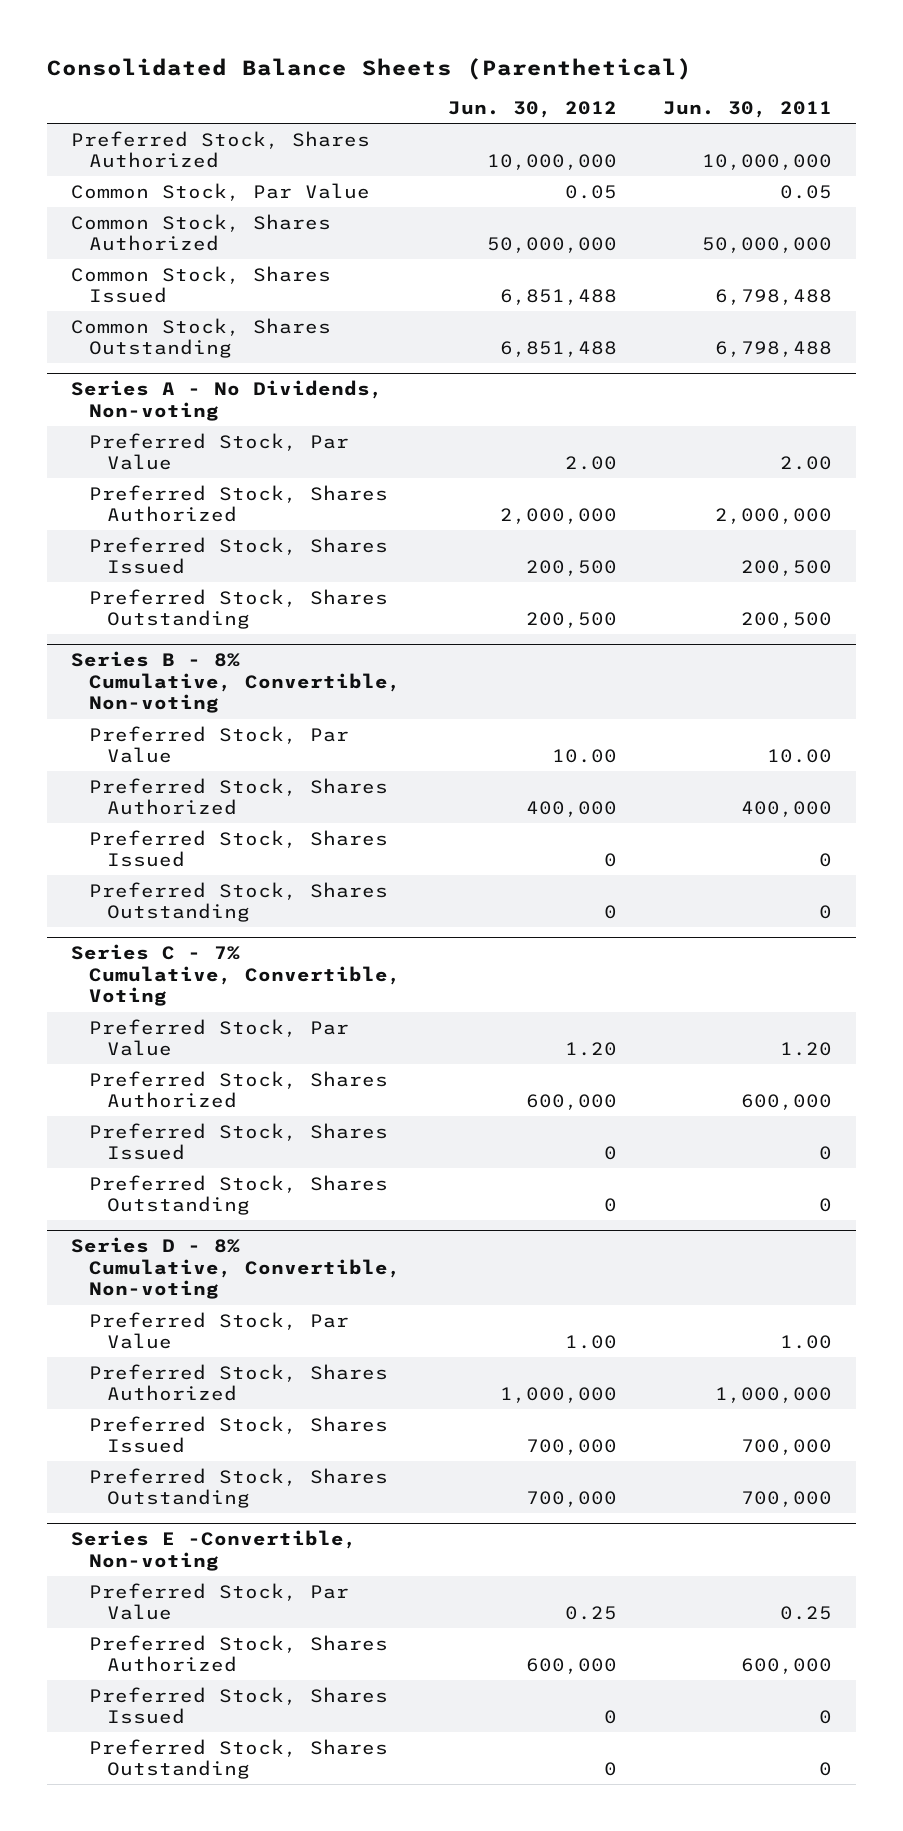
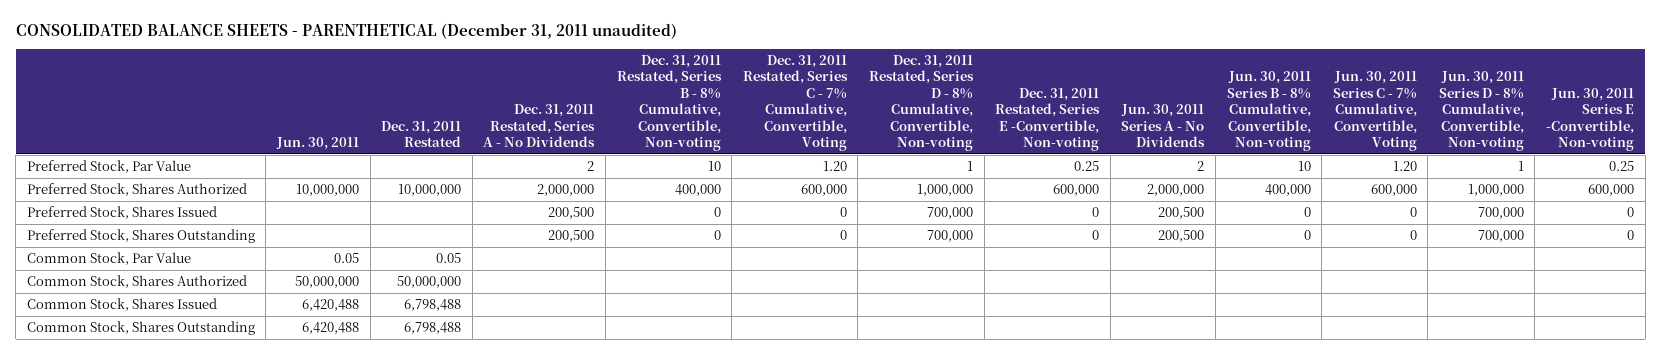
[47,57,693,80] Consolidated Balance Sheets (Parenthetical) -> [15,22,677,39] CONSOLIDATED BALANCE SHEETS - PARENTHETICAL (December 31, 2011 unaudited)
[447,101,617,119] Jun. 30, 2012 -> none
none -> [381,120,462,148] Dec. 31, 2011 Restated
none -> [483,104,596,148] Dec. 31, 2011 Restated, Series A - No Dividends
none -> [616,54,722,152] Dec. 31, 2011 Restated, Series B - 8% Cumulative, Convertible, Non-voting
none -> [742,54,848,152] Dec. 31, 2011 Restated, Series C - 7% Cumulative, Convertible, Voting
none -> [868,54,974,152] Dec. 31, 2011 Restated, Series D - 8% Cumulative, Convertible, Non-voting
none -> [995,87,1101,152] Dec. 31, 2011 Restated, Series E -Convertible, Non-voting
none -> [1121,104,1206,148] Jun. 30, 2011 Series A - No Dividends
none -> [1226,71,1311,152] Jun. 30, 2011 Series B - 8% Cumulative, Convertible, Non-voting
none -> [1332,71,1417,152] Jun. 30, 2011 Series C - 7% Cumulative, Convertible, Voting
none -> [1438,71,1524,152] Jun. 30, 2011 Series D - 8% Cumulative, Convertible, Non-voting
none -> [1546,87,1635,152] Jun. 30, 2011 Series E -Convertible, Non-voting
none -> [26,160,191,174] Preferred Stock, Par Value
none -> [26,206,217,220] Preferred Stock, Shares Issued
none -> [26,229,255,244] Preferred Stock, Shares Outstanding
[70,380,383,421] Series A - No Dividends, Non-voting -> none
[88,432,349,471] Preferred Stock, Par Value -> none
[88,484,388,523] Preferred Stock, Shares Authorized -> none
[88,536,388,575] Preferred Stock, Shares Issued -> none
[88,588,388,630] Preferred Stock, Shares Outstanding -> none
[70,651,401,714] Series B - 8% Cumulative, Convertible, Non-voting -> none
[88,725,349,764] Preferred Stock, Par Value -> none
[88,777,388,816] Preferred Stock, Shares Authorized -> none
[88,829,388,868] Preferred Stock, Shares Issued -> none
[88,881,388,923] Preferred Stock, Shares Outstanding -> none
[70,944,401,1007] Series C - 7% Cumulative, Convertible, Voting -> none
[88,1018,349,1057] Preferred Stock, Par Value -> none
[88,1070,388,1109] Preferred Stock, Shares Authorized -> none
[88,1122,388,1161] Preferred Stock, Shares Issued -> none
[88,1174,388,1216] Preferred Stock, Shares Outstanding -> none
[70,1237,401,1300] Series D - 8% Cumulative, Convertible, Non-voting -> none
[88,1311,349,1350] Preferred Stock, Par Value -> none
[88,1363,388,1402] Preferred Stock, Shares Authorized -> none
[88,1415,388,1454] Preferred Stock, Shares Issued -> none
[88,1467,388,1509] Preferred Stock, Shares Outstanding -> none
[70,1530,357,1571] Series E -Convertible, Non-voting -> none
[88,1582,349,1621] Preferred Stock, Par Value -> none
[88,1634,388,1673] Preferred Stock, Shares Authorized -> none
[88,1686,388,1725] Preferred Stock, Shares Issued -> none
[88,1738,388,1780] Preferred Stock, Shares Outstanding -> none
[715,289,833,306] 6,798,488 -> [302,299,360,312] 6,420,488
[715,341,833,358] 6,798,488 -> [302,322,360,335] 6,420,488

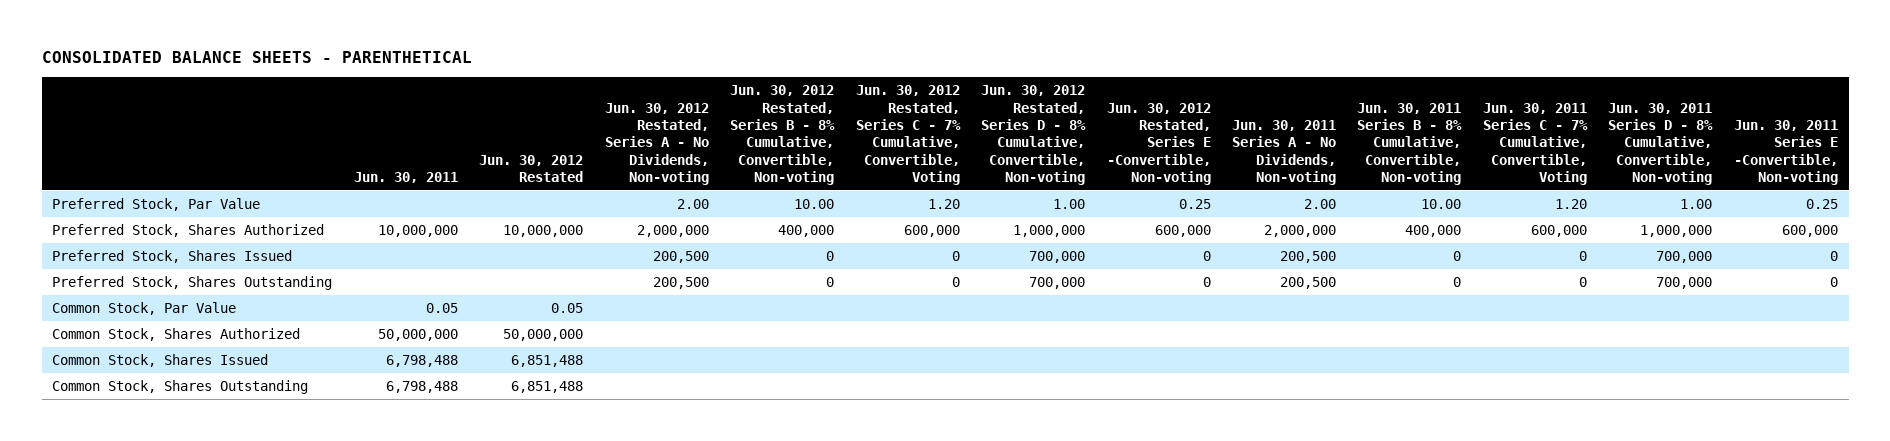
[15,22,677,39] CONSOLIDATED BALANCE SHEETS - PARENTHETICAL (December 31, 2011 unaudited) -> [41,51,472,64] CONSOLIDATED BALANCE SHEETS - PARENTHETICAL
[381,120,462,148] Dec. 31, 2011 Restated -> none
[483,104,596,148] Dec. 31, 2011 Restated, Series A - No Dividends -> none
[616,54,722,152] Dec. 31, 2011 Restated, Series B - 8% Cumulative, Convertible, Non-voting -> none
[742,54,848,152] Dec. 31, 2011 Restated, Series C - 7% Cumulative, Convertible, Voting -> none
[868,54,974,152] Dec. 31, 2011 Restated, Series D - 8% Cumulative, Convertible, Non-voting -> none
[995,87,1101,152] Dec. 31, 2011 Restated, Series E -Convertible, Non-voting -> none
[1121,104,1206,148] Jun. 30, 2011 Series A - No Dividends -> none
none -> [479,154,584,183] Jun. 30, 2012 Restated
none -> [604,102,709,186] Jun. 30, 2012 Restated, Series A - No Dividends, Non-voting
none -> [730,85,836,186] Jun. 30, 2012 Restated, Series B - 8% Cumulative, Convertible, Non-voting
none -> [855,85,961,186] Jun. 30, 2012 Restated, Series C - 7% Cumulative, Convertible, Voting
none -> [981,85,1087,186] Jun. 30, 2012 Restated, Series D - 8% Cumulative, Convertible, Non-voting
none -> [1106,102,1211,186] Jun. 30, 2012 Restated, Series E -Convertible, Non-voting
none -> [1231,119,1336,186] Jun. 30, 2011 Series A - No Dividends, Non-voting
[1297,161,1311,172] 10 -> [1421,199,1462,210] 10.00
[1517,161,1524,172] 1 -> [1680,199,1713,210] 1.00
[302,299,360,312] 6,420,488 -> [385,355,458,368] 6,798,488
[302,322,360,335] 6,420,488 -> [385,381,458,394] 6,798,488

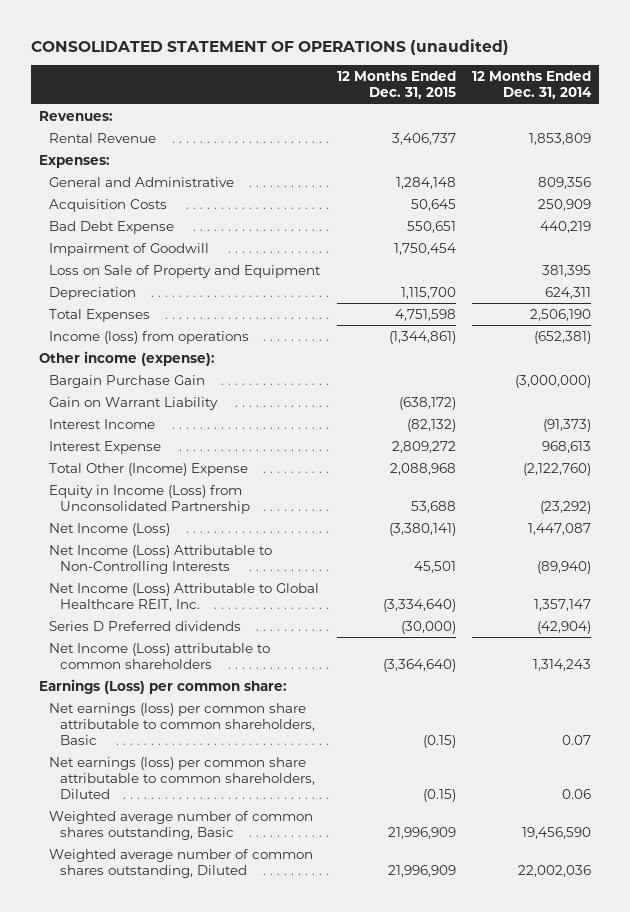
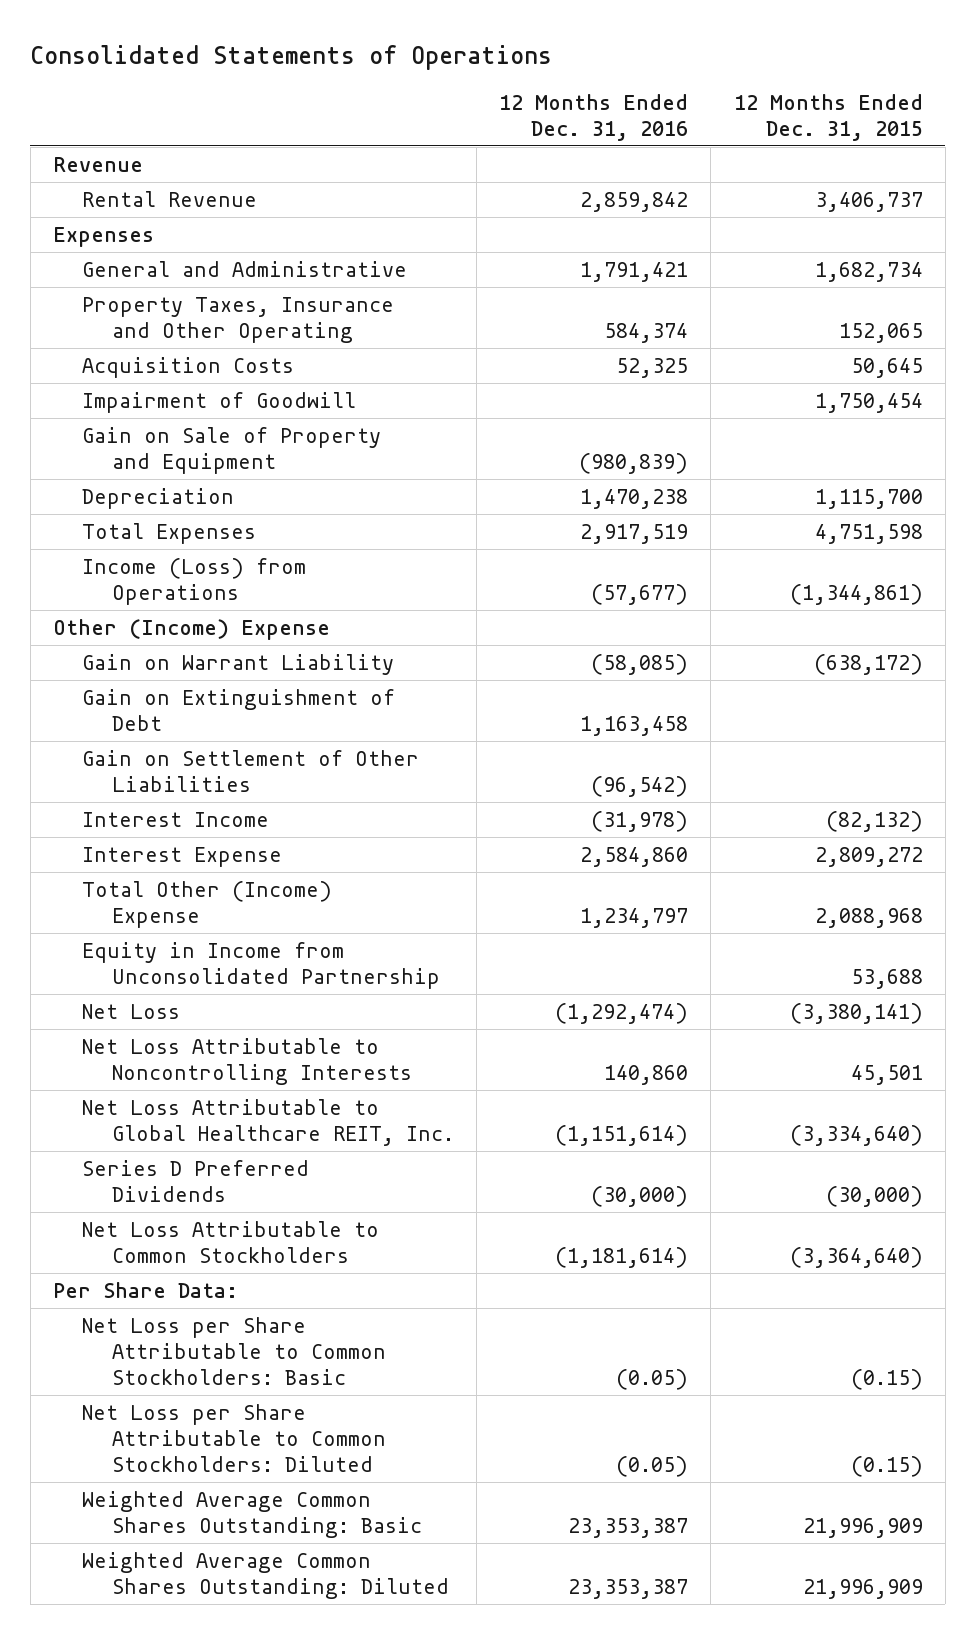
[31,38,510,55] CONSOLIDATED STATEMENT OF OPERATIONS (unaudited) -> [30,44,553,70] Consolidated Statements of Operations
[472,71,593,100] 12 Months Ended Dec. 31, 2014 -> none
none -> [499,93,689,141] 12 Months Ended Dec. 31, 2016
[39,110,114,121] Revenues: -> [52,156,143,172] Revenue
[39,154,111,168] Expenses: -> [52,226,154,247] Expenses
[395,176,456,189] 1,284,148 -> [814,261,923,282] 1,682,734
none -> [82,296,395,343] Property Taxes, Insurance and Other Operating
[49,220,175,234] Bad Debt Expense -> none
[49,264,322,278] Loss on Sale of Property and Equipment -> [82,426,382,474] Gain on Sale of Property and Equipment
[49,374,206,388] Bargain Purchase Gain -> none
[49,330,250,344] Income (loss) from operations -> [82,557,307,605] Income (Loss) from Operations
[39,350,216,366] Other income (expense): -> [52,618,330,640] Other (Income) Expense
none -> [82,688,396,731] Gain on Extinguishment of Debt
none -> [82,749,420,792] Gain on Settlement of Other Liabilities
[49,484,250,514] Equity in Income (Loss) from Unconsolidated Partnership -> [82,941,441,989] Equity in Income from Unconsolidated Partnership
[49,522,171,536] Net Income (Loss) -> [82,1003,181,1019] Net Loss
[49,544,273,574] Net Income (Loss) Attributable to Non-Controlling Interests -> [82,1037,413,1085] Net Loss Attributable to Noncontrolling Interests
[49,582,320,611] Net Income (Loss) Attributable to Global Healthcare REIT, Inc. -> [82,1098,455,1146] Net Loss Attributable to Global Healthcare REIT, Inc.
[49,620,242,631] Series D Preferred dividends -> [82,1159,310,1202] Series D Preferred Dividends
[49,642,271,669] Net Income (Loss) attributable to common shareholders -> [82,1220,380,1263] Net Loss Attributable to Common Stockholders
[39,678,288,694] Earnings (Loss) per common share: -> [52,1281,238,1298] Per Share Data:
[49,702,315,746] Net earnings (loss) per common share attributable to common shareholders, Basic -> [82,1316,387,1385] Net Loss per Share Attributable to Common Stockholders: Basic
[49,756,315,800] Net earnings (loss) per common share attributable to common shareholders, Diluted -> [82,1403,387,1472] Net Loss per Share Attributable to Common Stockholders: Diluted
[49,810,314,840] Weighted average number of common shares outstanding, Basic -> [82,1490,423,1538] Weighted Average Common Shares Outstanding: Basic
[49,848,314,878] Weighted average number of common shares outstanding, Diluted -> [82,1551,450,1599] Weighted Average Common Shares Outstanding: Diluted

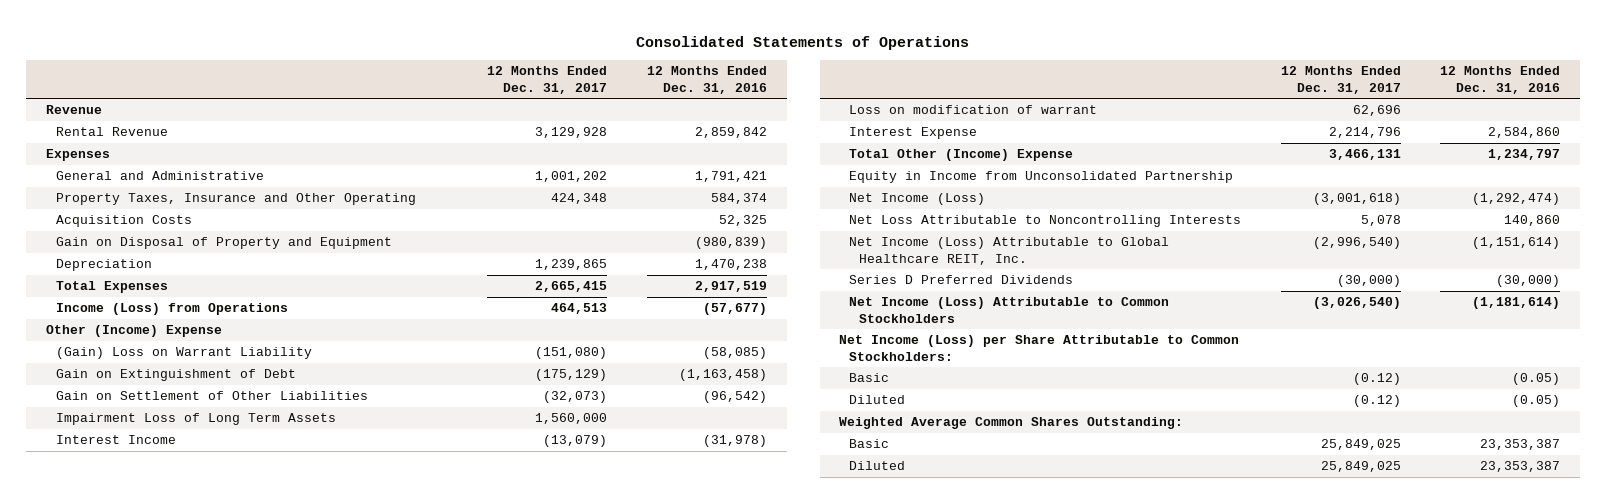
[733,93,923,141] 12 Months Ended Dec. 31, 2015 -> none
none -> [487,66,608,94] 12 Months Ended Dec. 31, 2017
[82,391,357,413] Impairment of Goodwill -> none
[82,426,382,474] Gain on Sale of Property and Equipment -> [55,237,392,250] Gain on Disposal of Property and Equipment
[82,653,395,675] Gain on Warrant Liability -> [55,347,312,360] (Gain) Loss on Warrant Liability
[580,715,689,736] 1,163,458 -> [678,369,767,382] (1,163,458)
none -> [55,413,336,426] Impairment Loss of Long Term Assets
none -> [849,105,1098,115] Loss on modification of warrant
[82,1003,181,1019] Net Loss -> [849,193,986,206] Net Income (Loss)
[82,1098,455,1146] Net Loss Attributable to Global Healthcare REIT, Inc. -> [849,237,1170,265] Net Income (Loss) Attributable to Global Healthcare REIT, Inc.
[52,1281,238,1298] Per Share Data: -> none
[82,1220,380,1263] Net Loss Attributable to Common Stockholders -> [849,297,1170,323] Net Income (Loss) Attributable to Common Stockholders
none -> [839,335,1240,361] Net Income (Loss) per Share Attributable to Common Stockholders:
[82,1316,387,1385] Net Loss per Share Attributable to Common Stockholders: Basic -> [849,373,890,383] Basic
[82,1403,387,1472] Net Loss per Share Attributable to Common Stockholders: Diluted -> [849,395,906,405] Diluted
none -> [839,417,1184,430] Weighted Average Common Shares Outstanding:
[82,1490,423,1538] Weighted Average Common Shares Outstanding: Basic -> [849,439,890,449] Basic
[82,1551,450,1599] Weighted Average Common Shares Outstanding: Diluted -> [849,461,906,471] Diluted

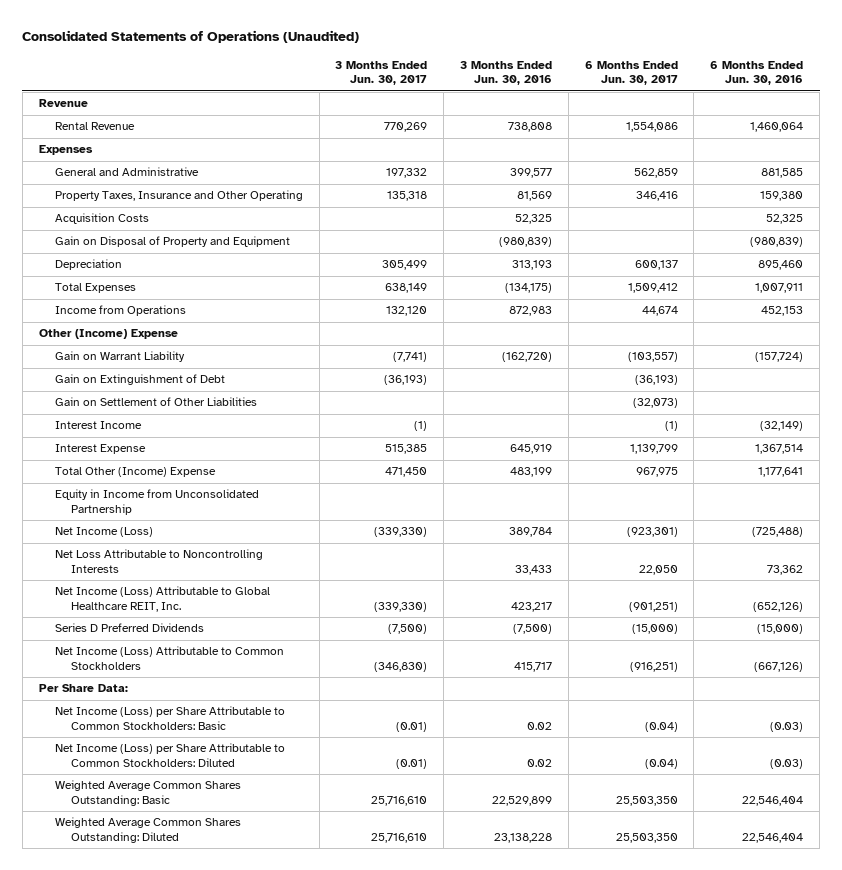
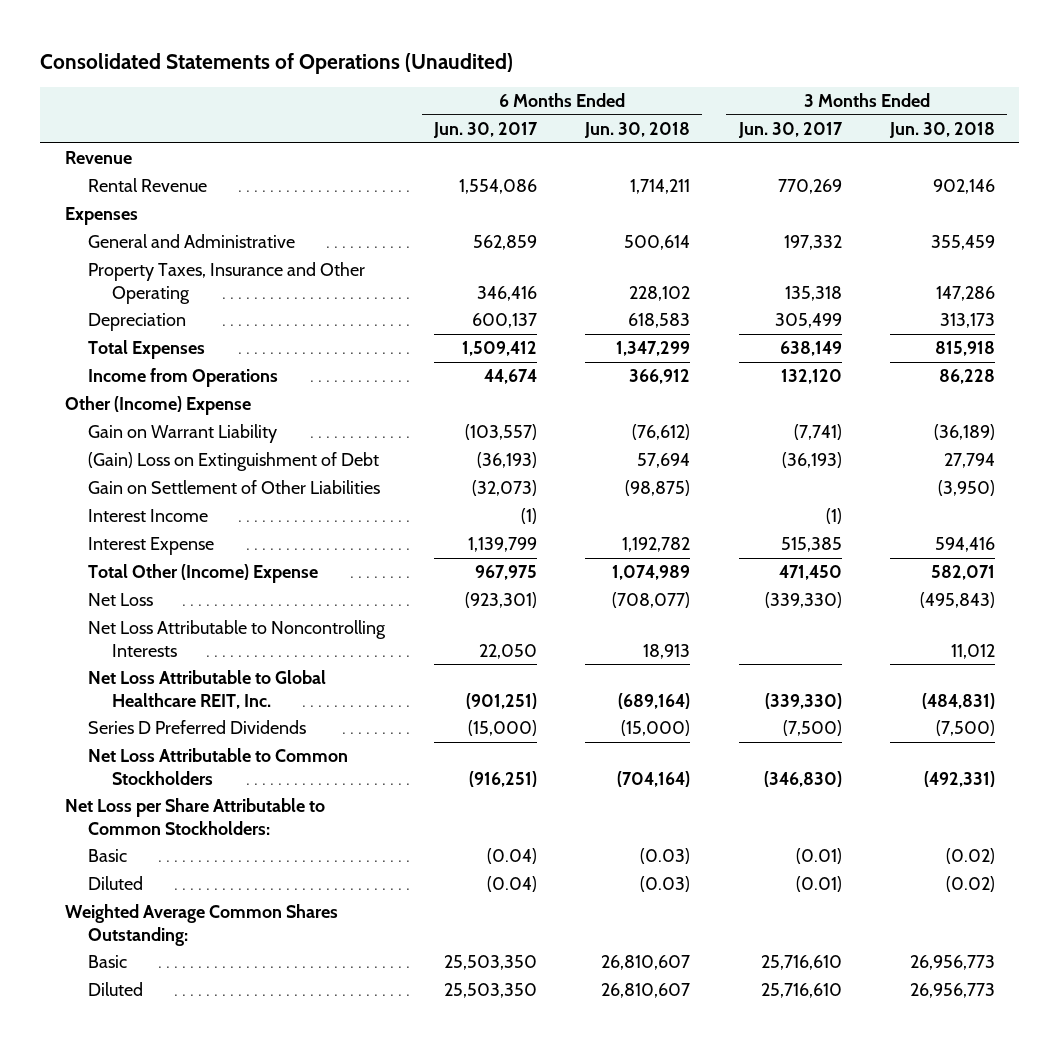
[460,60,553,86] 3 Months Ended Jun. 30, 2016 -> none
[710,60,804,86] 6 Months Ended Jun. 30, 2016 -> none
none -> [584,122,691,139] Jun. 30, 2018
none -> [888,122,995,139] Jun. 30, 2018
[54,213,149,225] Acquisition Costs -> none
[54,236,290,248] Gain on Disposal of Property and Equipment -> none
[54,374,225,386] Gain on Extinguishment of Debt -> [88,452,380,472] (Gain) Loss on Extinguishment of Debt
[54,489,259,516] Equity in Income from Unconsolidated Partnership -> none
[54,527,153,538] Net Income (Loss) -> [88,593,154,607] Net Loss
[54,586,270,613] Net Income (Loss) Attributable to Global Healthcare REIT, Inc. -> [88,670,327,709] Net Loss Attributable to Global Healthcare REIT, Inc.
[38,684,128,693] Per Share Data: -> none
[54,646,284,671] Net Income (Loss) Attributable to Common Stockholders -> [88,748,349,785] Net Loss Attributable to Common Stockholders
none -> [64,798,325,835] Net Loss per Share Attributable to Common Stockholders:
[54,706,285,731] Net Income (Loss) per Share Attributable to Common Stockholders: Basic -> [88,849,128,863] Basic
[54,743,285,768] Net Income (Loss) per Share Attributable to Common Stockholders: Diluted -> [88,876,144,891] Diluted
none -> [64,904,338,946] Weighted Average Common Shares Outstanding:
[54,780,241,807] Weighted Average Common Shares Outstanding: Basic -> [88,955,128,969] Basic
[54,817,241,844] Weighted Average Common Shares Outstanding: Diluted -> [88,982,144,997] Diluted

